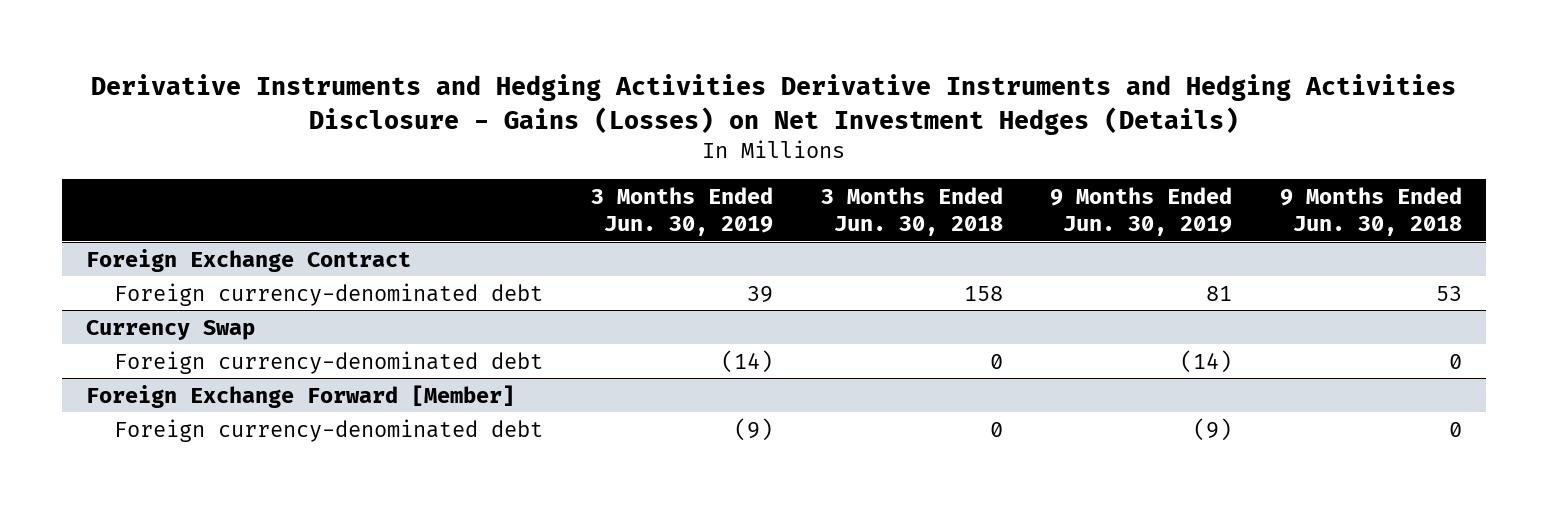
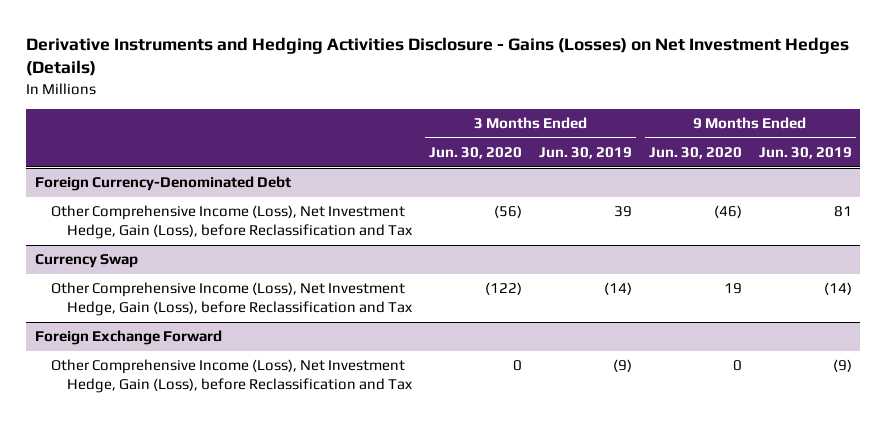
[91,74,1457,135] Derivative Instruments and Hedging Activities Derivative Instruments and Hedging Activities Disclosure - Gains (Losses) on Net Investment Hedges (Details) -> [26,36,850,77] Derivative Instruments and Hedging Activities Disclosure - Gains (Losses) on Net Investment Hedges (Details)
[820,186,1003,236] 3 Months Ended Jun. 30, 2018 -> none
[1280,186,1463,236] 9 Months Ended Jun. 30, 2018 -> none
none -> [429,147,523,160] Jun. 30, 2020
none -> [648,147,742,160] Jun. 30, 2020
[86,248,412,272] Foreign Exchange Contract -> none
none -> [34,176,291,192] Foreign Currency-Denominated Debt
[114,282,544,306] Foreign currency-denominated debt -> [50,205,414,240] Other Comprehensive Income (Loss), Net Investment Hedge, Gain (Loss), before Reclassification and Tax
[114,350,544,374] Foreign currency-denominated debt -> [50,282,414,317] Other Comprehensive Income (Loss), Net Investment Hedge, Gain (Loss), before Reclassification and Tax
[86,384,516,408] Foreign Exchange Forward [Member] -> [34,330,222,346] Foreign Exchange Forward
[114,418,544,442] Foreign currency-denominated debt -> [50,359,414,394] Other Comprehensive Income (Loss), Net Investment Hedge, Gain (Loss), before Reclassification and Tax

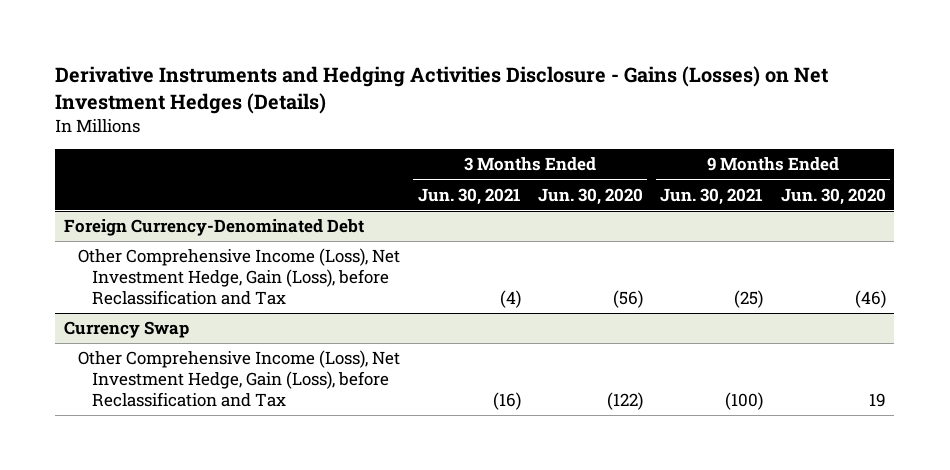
[539,147,633,160] Jun. 30, 2019 -> none
[758,147,852,160] Jun. 30, 2019 -> none
none -> [417,187,521,205] Jun. 30, 2021
none -> [660,187,764,205] Jun. 30, 2021
[34,330,222,346] Foreign Exchange Forward -> none
[50,359,414,394] Other Comprehensive Income (Loss), Net Investment Hedge, Gain (Loss), before Reclassification and Tax -> none

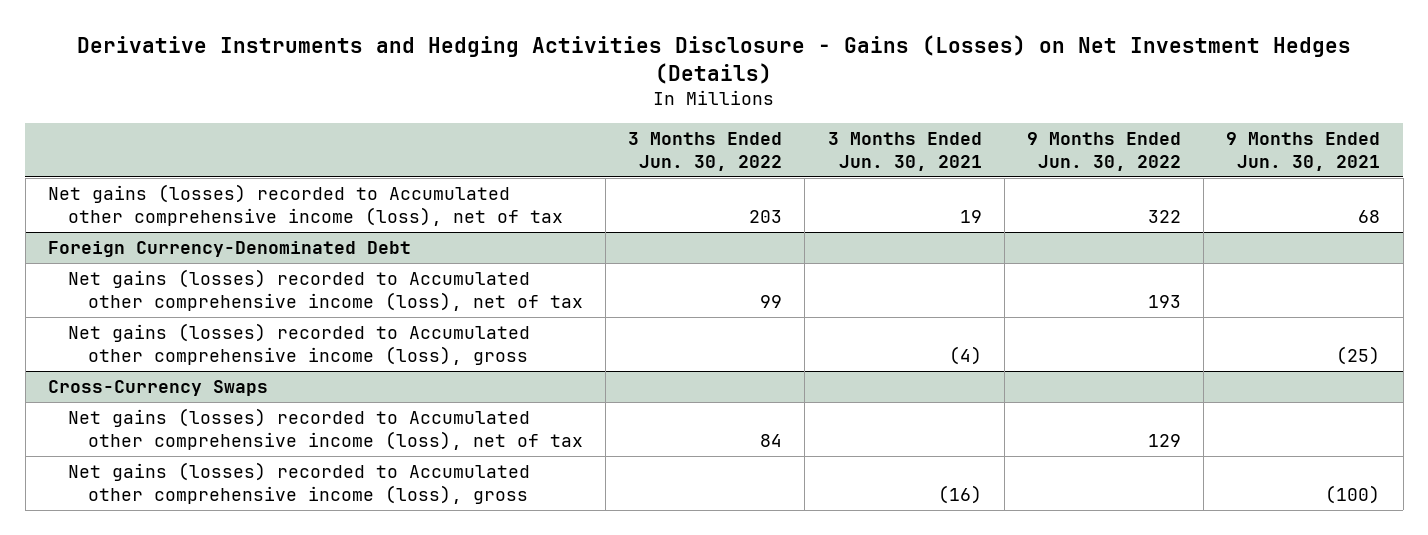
[537,187,643,205] Jun. 30, 2020 -> none
[780,187,886,205] Jun. 30, 2020 -> none
none -> [628,132,783,172] 3 Months Ended Jun. 30, 2022
none -> [1027,132,1182,172] 9 Months Ended Jun. 30, 2022
none -> [47,183,563,226] Net gains (losses) recorded to Accumulated other comprehensive income (loss), net of tax
none -> [67,268,583,311] Net gains (losses) recorded to Accumulated other comprehensive income (loss), net of tax
[78,248,401,305] Other Comprehensive Income (Loss), Net Investment Hedge, Gain (Loss), before Reclassification and Tax -> [67,322,530,365] Net gains (losses) recorded to Accumulated other comprehensive income (loss), gross
[64,321,190,339] Currency Swap -> [47,379,268,396] Cross-Currency Swaps
none -> [67,407,583,450] Net gains (losses) recorded to Accumulated other comprehensive income (loss), net of tax
[78,350,401,407] Other Comprehensive Income (Loss), Net Investment Hedge, Gain (Loss), before Reclassification and Tax -> [67,461,530,504] Net gains (losses) recorded to Accumulated other comprehensive income (loss), gross

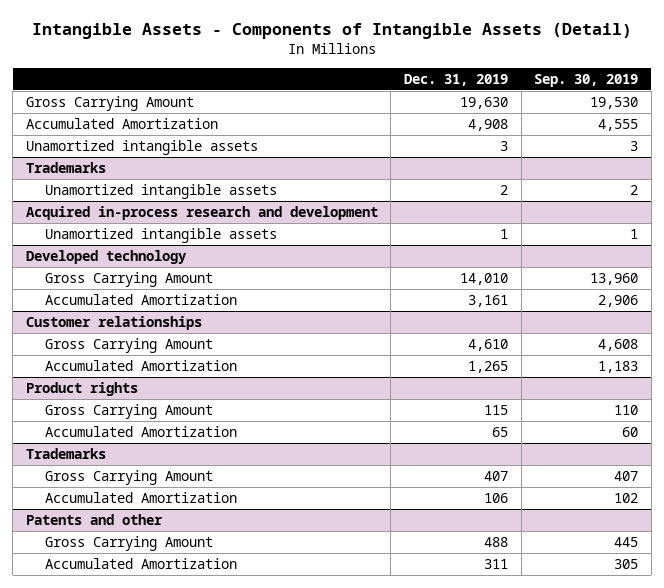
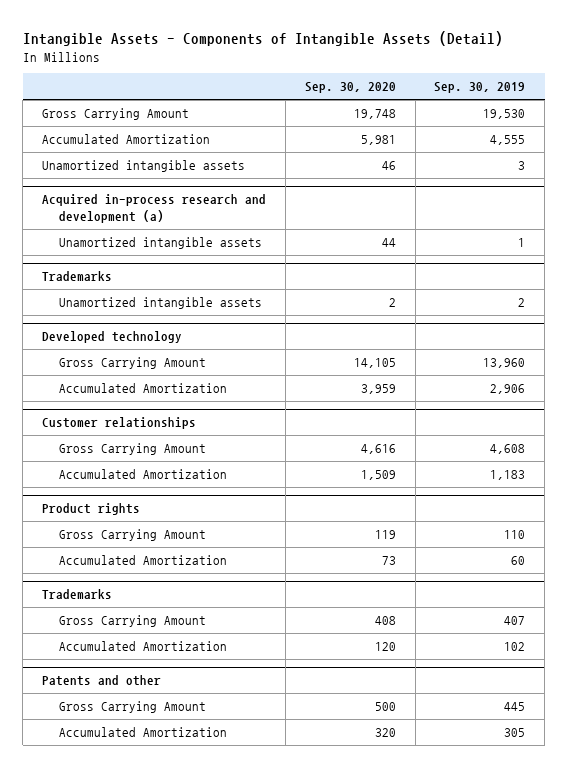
[404,73,509,86] Dec. 31, 2019 -> none
none -> [304,82,396,94] Sep. 30, 2020
none -> [42,194,267,224] Acquired in-process research and development (a)
none -> [58,236,262,249] Unamortized intangible assets
[25,205,378,220] Acquired in-process research and development -> none
[45,227,278,243] Unamortized intangible assets -> none

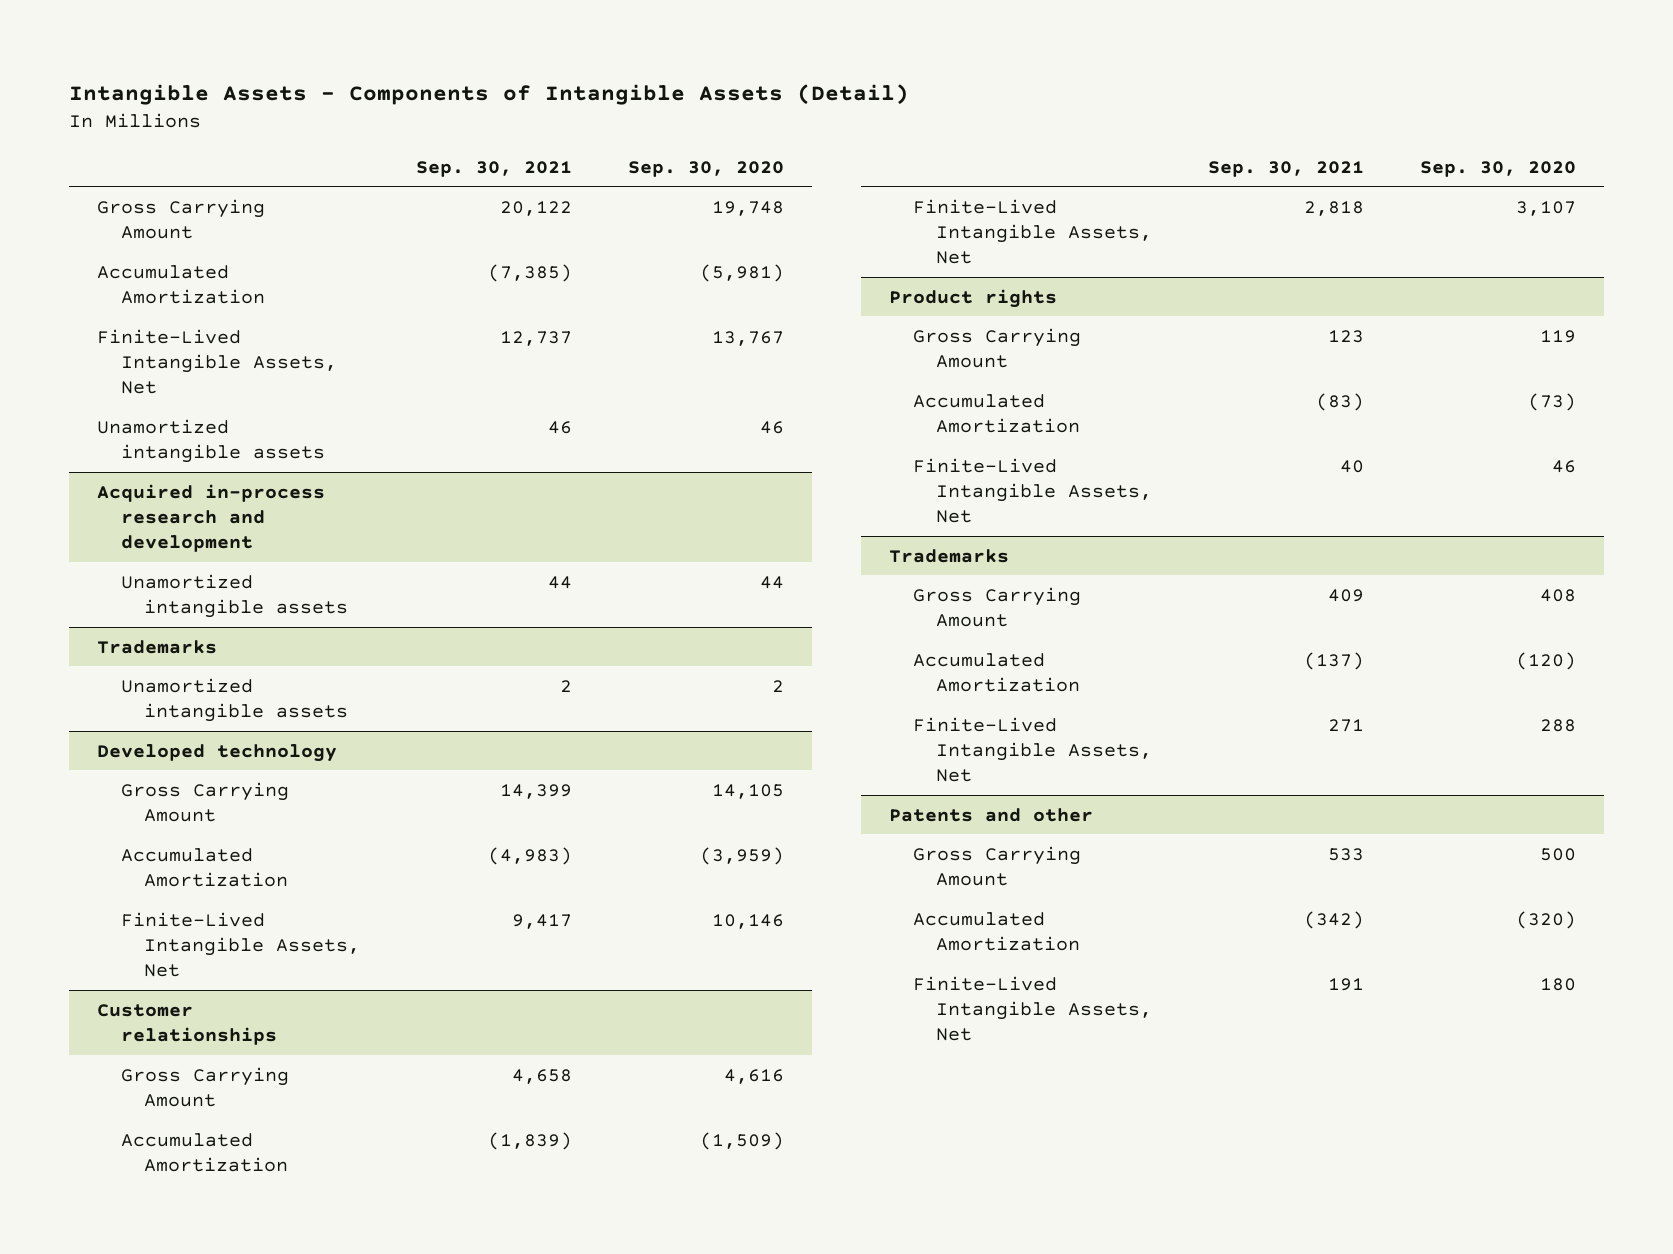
[434,82,526,94] Sep. 30, 2019 -> none
none -> [415,160,572,177] Sep. 30, 2021
[360,134,396,145] 5,981 -> [699,263,784,282] (5,981)
none -> [97,328,337,395] Finite-Lived Intangible Assets, Net
[42,194,267,224] Acquired in-process research and development (a) -> [97,483,326,553] Acquired in-process research and development
[360,383,396,394] 3,959 -> [699,846,784,865] (3,959)
none -> [120,911,360,978] Finite-Lived Intangible Assets, Net
[360,469,396,480] 1,509 -> [699,1131,784,1150] (1,509)
none -> [912,198,1152,265] Finite-Lived Intangible Assets, Net
[381,555,396,565] 73 -> [1527,392,1576,411] (73)
none -> [912,457,1152,524] Finite-Lived Intangible Assets, Net
[374,641,396,651] 120 -> [1515,651,1576,670] (120)
none -> [912,716,1152,783] Finite-Lived Intangible Assets, Net
[374,727,396,737] 320 -> [1515,910,1576,929] (320)
none -> [912,975,1152,1042] Finite-Lived Intangible Assets, Net

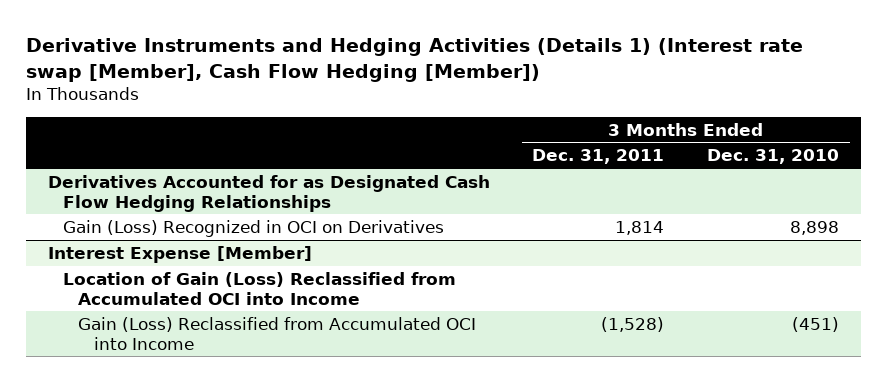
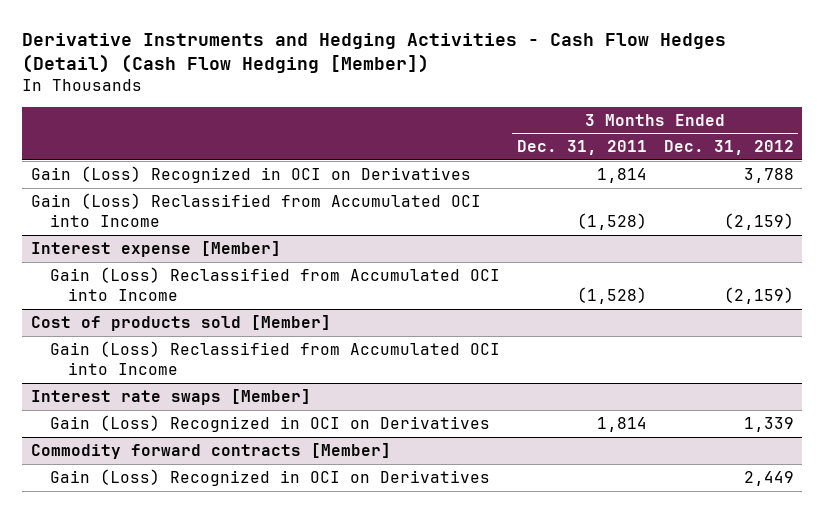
[26,37,804,82] Derivative Instruments and Hedging Activities (Details 1) (Interest rate swap [Member], Cash Flow Hedging [Member]) -> [22,33,727,74] Derivative Instruments and Hedging Activities - Cash Flow Hedges (Detail) (Cash Flow Hedging [Member])
[707,149,840,165] Dec. 31, 2010 -> none
none -> [663,140,794,156] Dec. 31, 2012
[47,174,490,212] Derivatives Accounted for as Designated Cash Flow Hedging Relationships -> none
[47,245,312,263] Interest Expense [Member] -> none
[62,271,456,305] Location of Gain (Loss) Reclassified from Accumulated OCI into Income -> none
none -> [30,240,281,257] Interest expense [Member]
none -> [49,266,500,301] Gain (Loss) Reclassified from Accumulated OCI into Income
none -> [30,314,331,331] Cost of products sold [Member]
none -> [49,340,500,375] Gain (Loss) Reclassified from Accumulated OCI into Income
none -> [30,388,311,405] Interest rate swaps [Member]
none -> [49,414,490,432] Gain (Loss) Recognized in OCI on Derivatives
none -> [30,442,391,459] Commodity forward contracts [Member]
none -> [49,468,490,486] Gain (Loss) Recognized in OCI on Derivatives

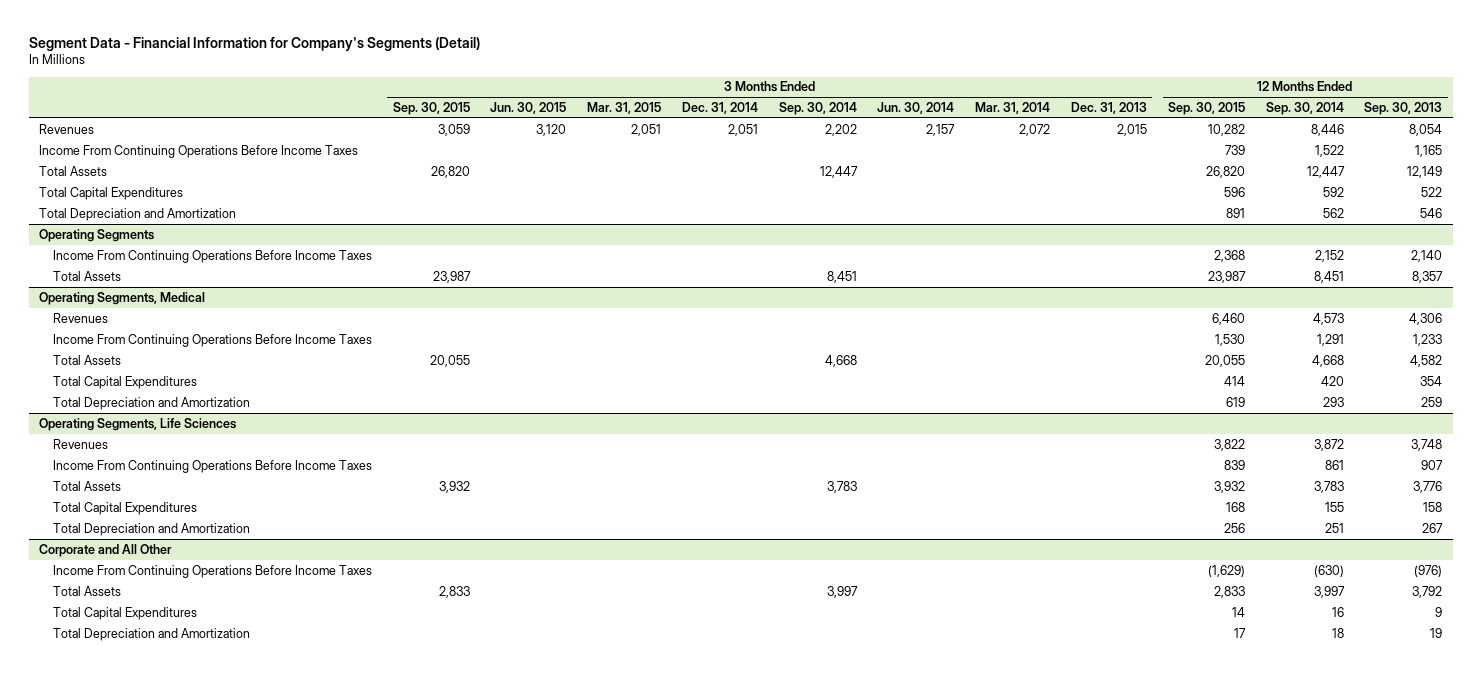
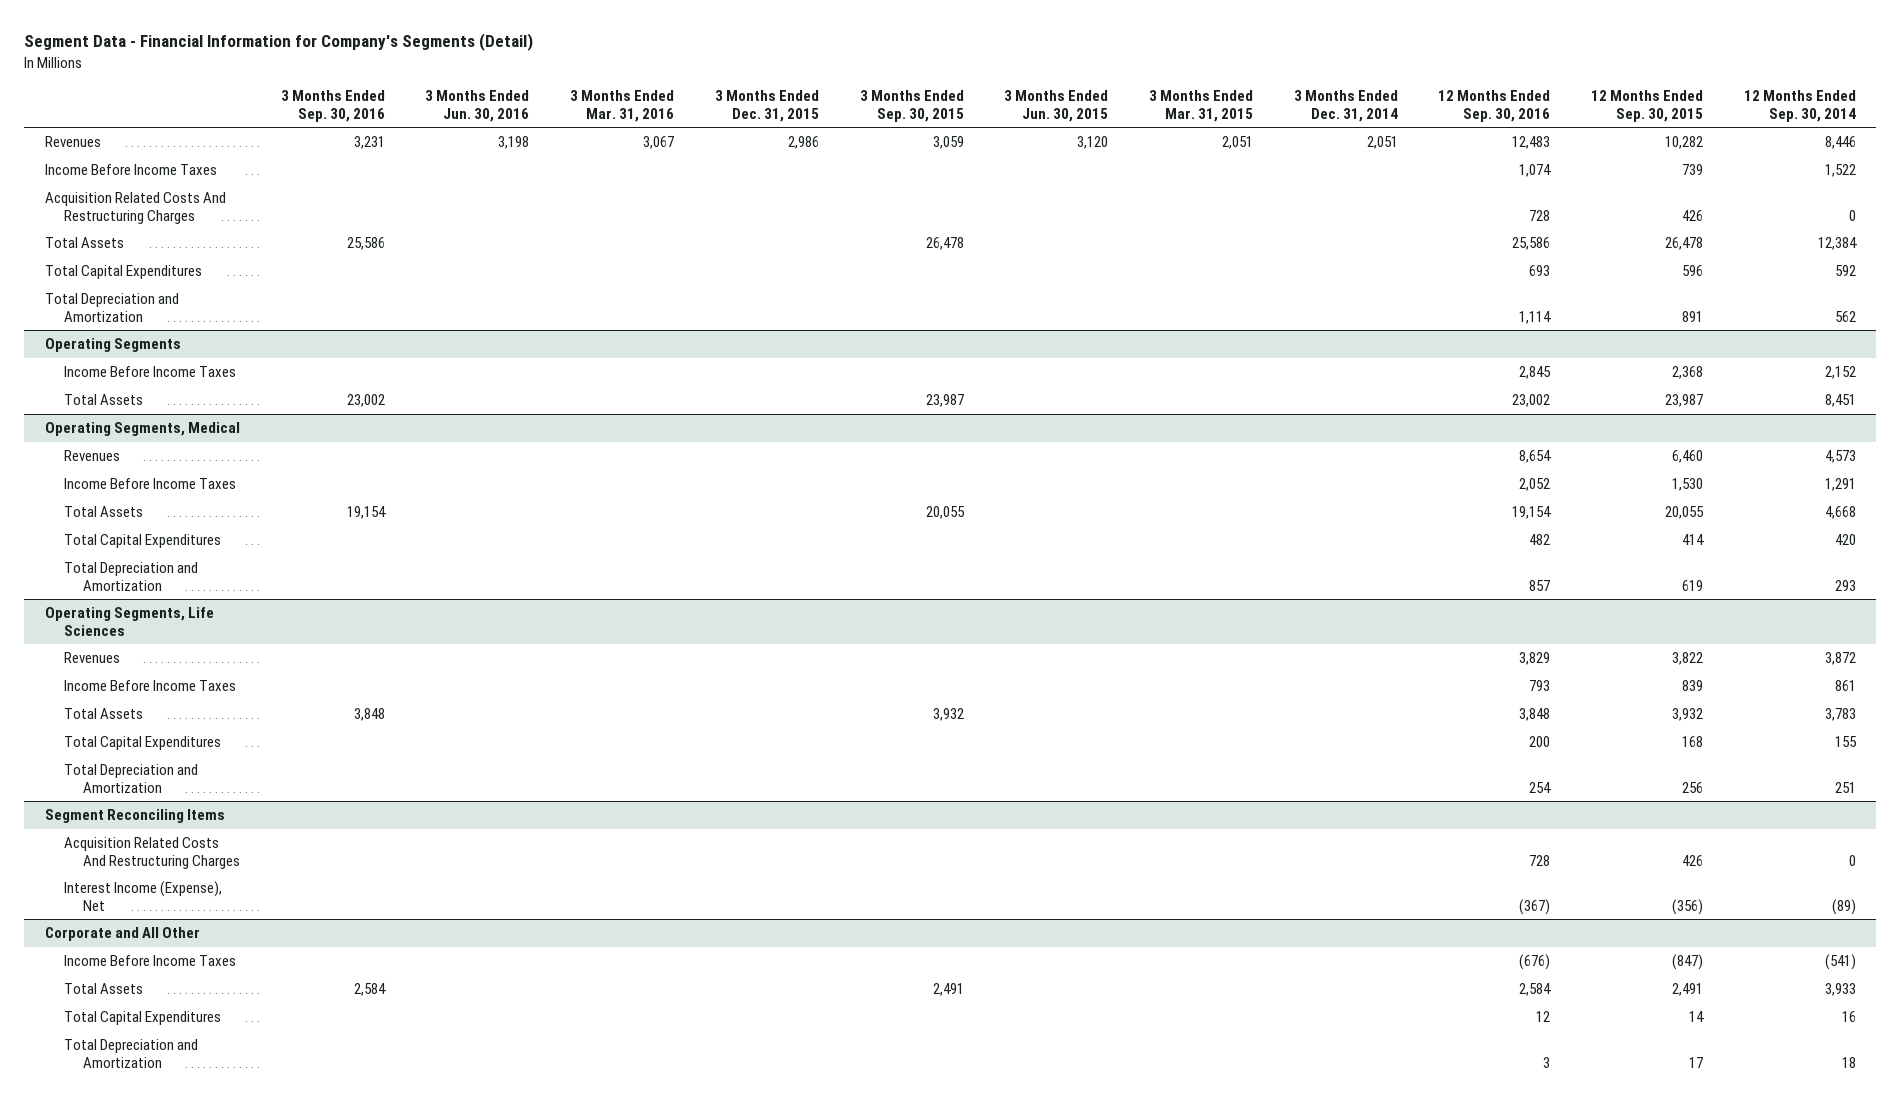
[778,101,857,115] Sep. 30, 2014 -> none
[877,101,955,114] Jun. 30, 2014 -> none
[975,101,1051,114] Mar. 31, 2014 -> none
[1071,101,1148,114] Dec. 31, 2013 -> none
[1364,101,1443,115] Sep. 30, 2013 -> none
none -> [280,90,385,122] 3 Months Ended Sep. 30, 2016
none -> [425,90,530,122] 3 Months Ended Jun. 30, 2016
none -> [570,90,675,122] 3 Months Ended Mar. 31, 2016
none -> [714,90,819,122] 3 Months Ended Dec. 31, 2015
none -> [1438,90,1551,122] 12 Months Ended Sep. 30, 2016
[39,144,359,158] Income From Continuing Operations Before Income Taxes -> [44,164,217,176] Income Before Income Taxes
none -> [44,192,226,224] Acquisition Related Costs And Restructuring Charges
[430,165,470,178] 26,820 -> [925,237,964,251] 26,478
[1205,165,1245,178] 26,820 -> [1665,237,1704,251] 26,478
[1306,165,1345,178] 12,447 -> [1817,237,1857,251] 12,384
[52,249,372,263] Income From Continuing Operations Before Income Taxes -> [63,366,236,378] Income Before Income Taxes
[52,333,372,347] Income From Continuing Operations Before Income Taxes -> [63,478,236,490] Income Before Income Taxes
[52,459,372,473] Income From Continuing Operations Before Income Taxes -> [63,680,236,692] Income Before Income Taxes
none -> [44,809,225,824] Segment Reconciling Items
none -> [63,837,241,869] Acquisition Related Costs And Restructuring Charges
none -> [63,881,222,911] Interest Income (Expense), Net
[52,564,372,578] Income From Continuing Operations Before Income Taxes -> [63,955,236,967] Income Before Income Taxes
[1207,564,1245,577] (1,629) -> [1672,954,1704,971] (847)
[1313,564,1344,577] (630) -> [1824,954,1856,971] (541)
[438,585,470,598] 2,833 -> [932,983,964,997] 2,491
[1213,585,1245,598] 2,833 -> [1672,983,1704,997] 2,491
[1313,585,1345,598] 3,997 -> [1824,983,1856,997] 3,933

